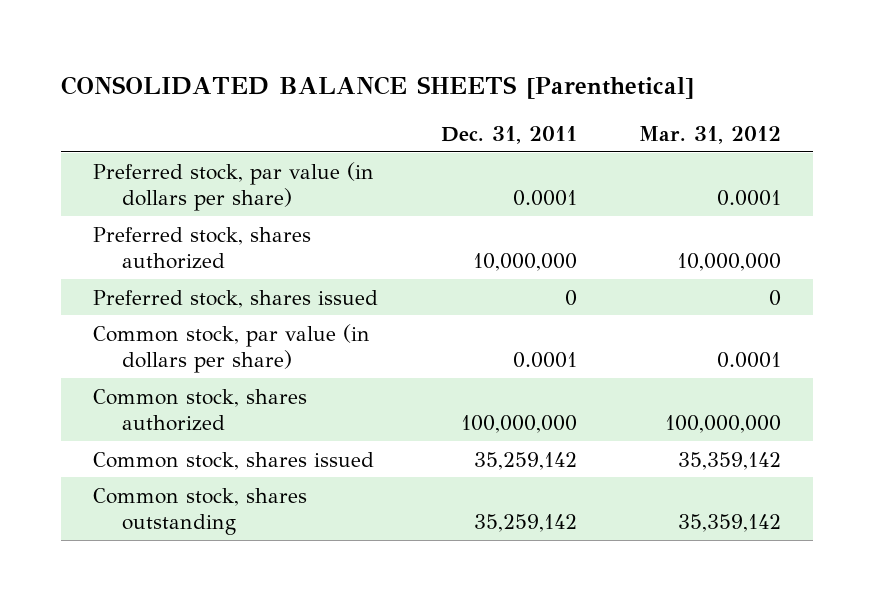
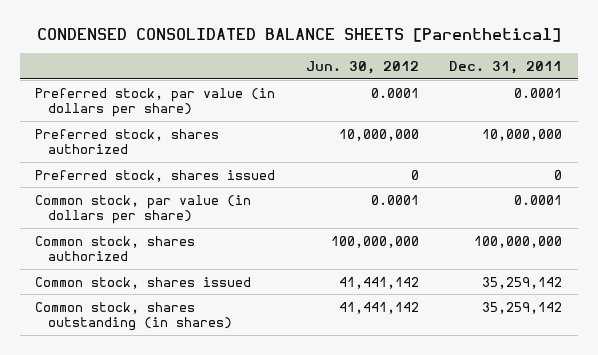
[61,76,695,100] CONSOLIDATED BALANCE SHEETS [Parenthetical] -> [36,28,561,43] CONDENSED CONSOLIDATED BALANCE SHEETS [Parenthetical]
[639,125,782,144] Mar. 31, 2012 -> none
none -> [305,61,419,75] Jun. 30, 2012
[92,487,307,536] Common stock, shares outstanding -> [35,301,233,332] Common stock, shares outstanding (in shares)

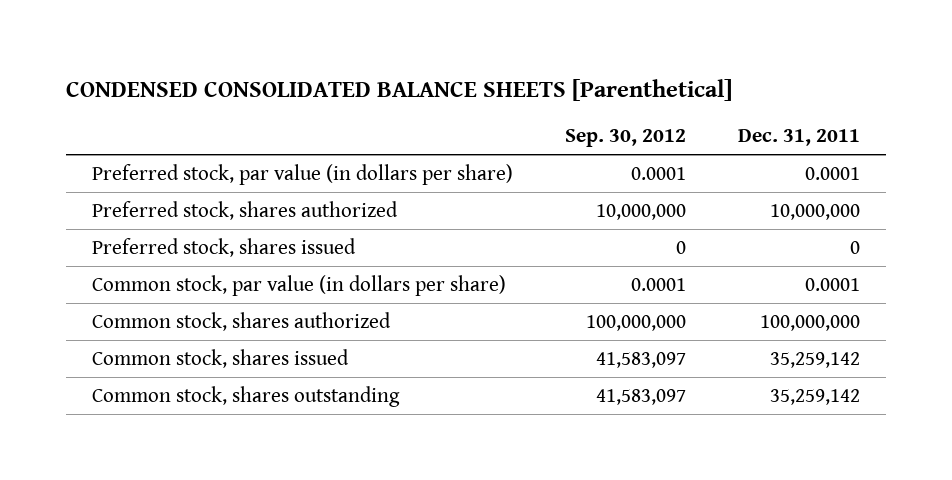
[305,61,419,75] Jun. 30, 2012 -> none
none -> [564,129,686,148] Sep. 30, 2012
[35,301,233,332] Common stock, shares outstanding (in shares) -> [91,385,400,407] Common stock, shares outstanding

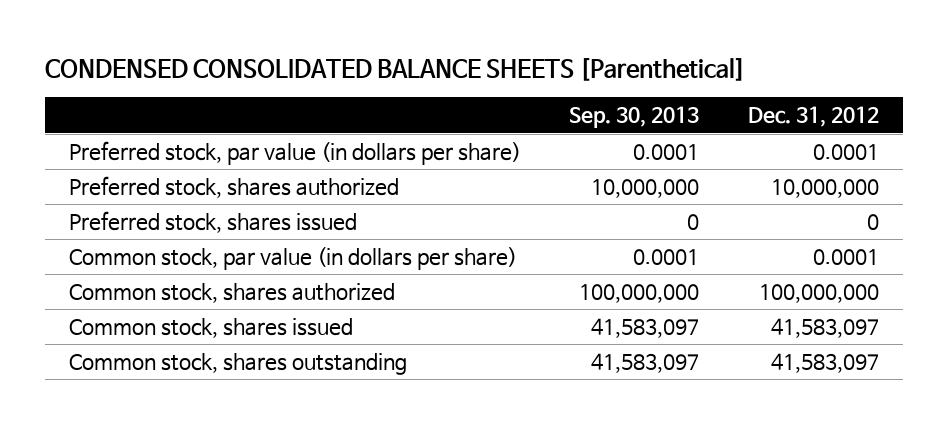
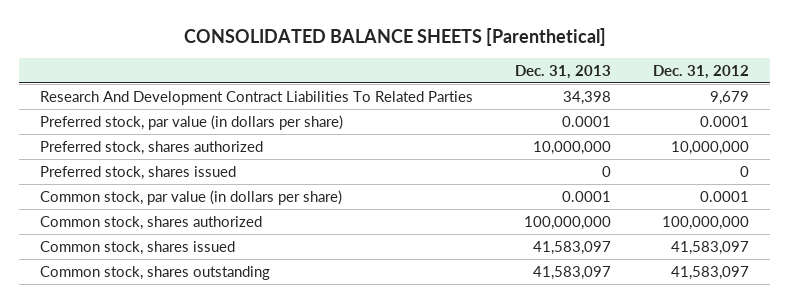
[44,57,746,81] CONDENSED CONSOLIDATED BALANCE SHEETS [Parenthetical] -> [183,27,606,46] CONSOLIDATED BALANCE SHEETS [Parenthetical]
[569,106,700,129] Sep. 30, 2013 -> none
none -> [515,64,612,79] Dec. 31, 2013
none -> [40,90,474,105] Research And Development Contract Liabilities To Related Parties

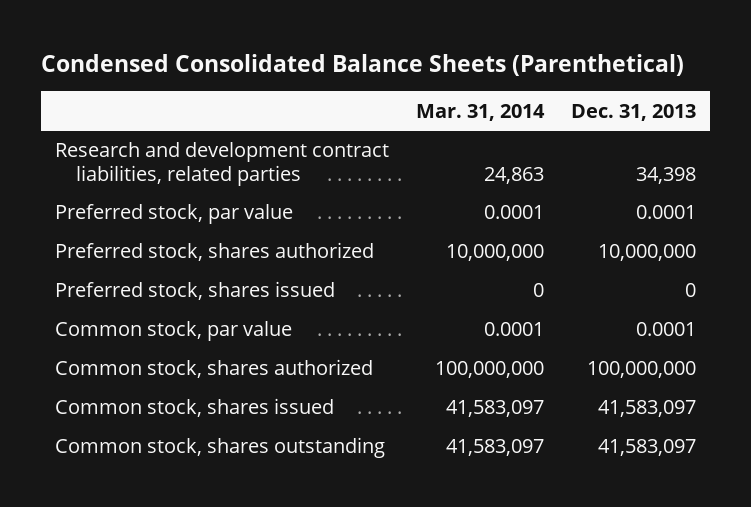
[183,27,606,46] CONSOLIDATED BALANCE SHEETS [Parenthetical] -> [41,53,685,76] Condensed Consolidated Balance Sheets (Parenthetical)
[653,64,750,79] Dec. 31, 2012 -> none
none -> [415,103,545,121] Mar. 31, 2014
[40,90,474,105] Research And Development Contract Liabilities To Related Parties -> [54,142,389,187] Research and development contract liabilities, related parties
[40,114,344,130] Preferred stock, par value (in dollars per share) -> [54,204,293,225] Preferred stock, par value
[40,189,343,205] Common stock, par value (in dollars per share) -> [54,321,292,342] Common stock, par value

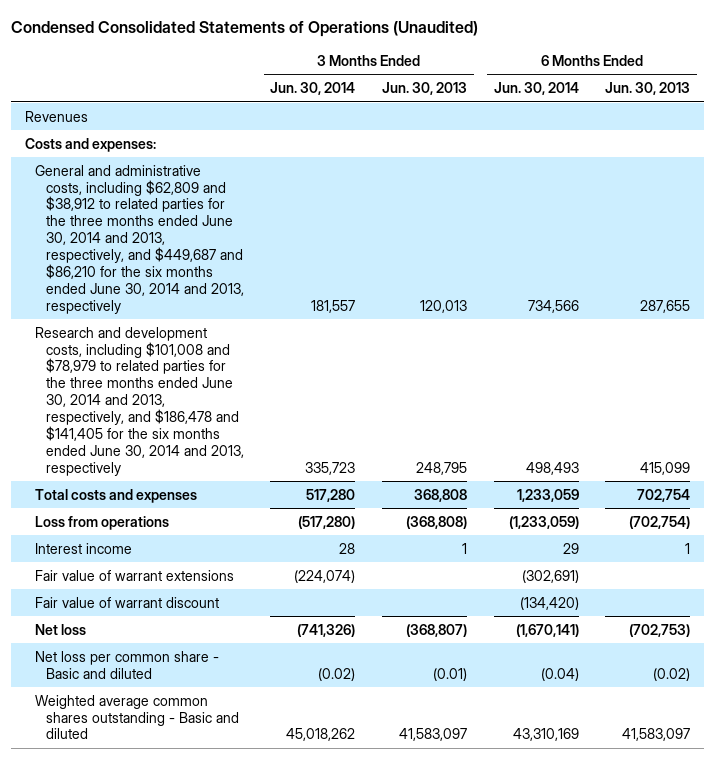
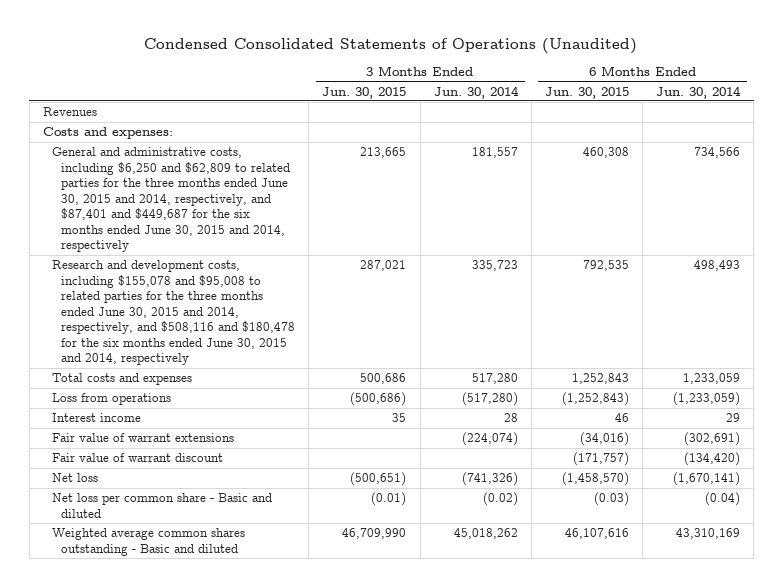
[382,82,468,96] Jun. 30, 2013 -> none
[605,82,691,96] Jun. 30, 2013 -> none
none -> [322,86,407,99] Jun. 30, 2015
none -> [545,86,630,99] Jun. 30, 2015
[35,164,244,314] General and administrative costs, including $62,809 and $38,912 to related parties for the three months ended June 30, 2014 and 2013, respectively, and $449,687 and $86,210 for the six months ended June 30, 2014 and 2013, respectively -> [51,147,291,253] General and administrative costs, including $6,250 and $62,809 to related parties for the three months ended June 30, 2015 and 2014, respectively, and $87,401 and $449,687 for the six months ended June 30, 2015 and 2014, respectively
[35,326,244,476] Research and development costs, including $101,008 and $78,979 to related parties for the three months ended June 30, 2014 and 2013, respectively, and $186,478 and $141,405 for the six months ended June 30, 2014 and 2013, respectively -> [51,260,296,366] Research and development costs, including $155,078 and $95,008 to related parties for the three months ended June 30, 2015 and 2014, respectively, and $508,116 and $180,478 for the six months ended June 30, 2015 and 2014, respectively

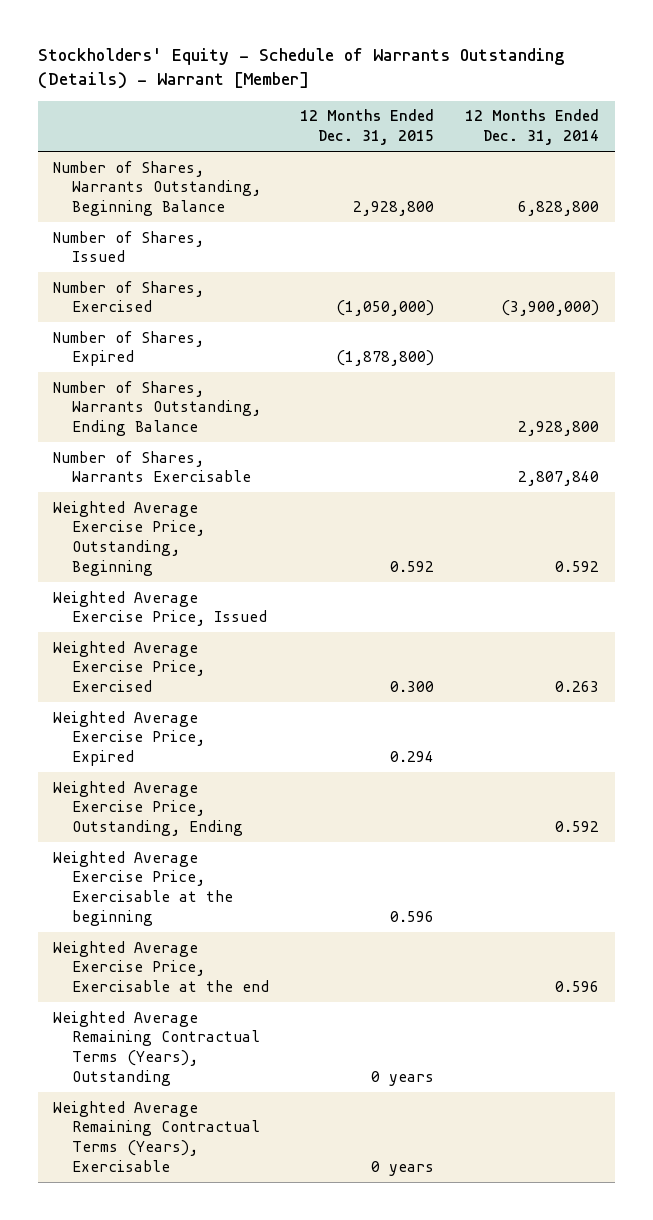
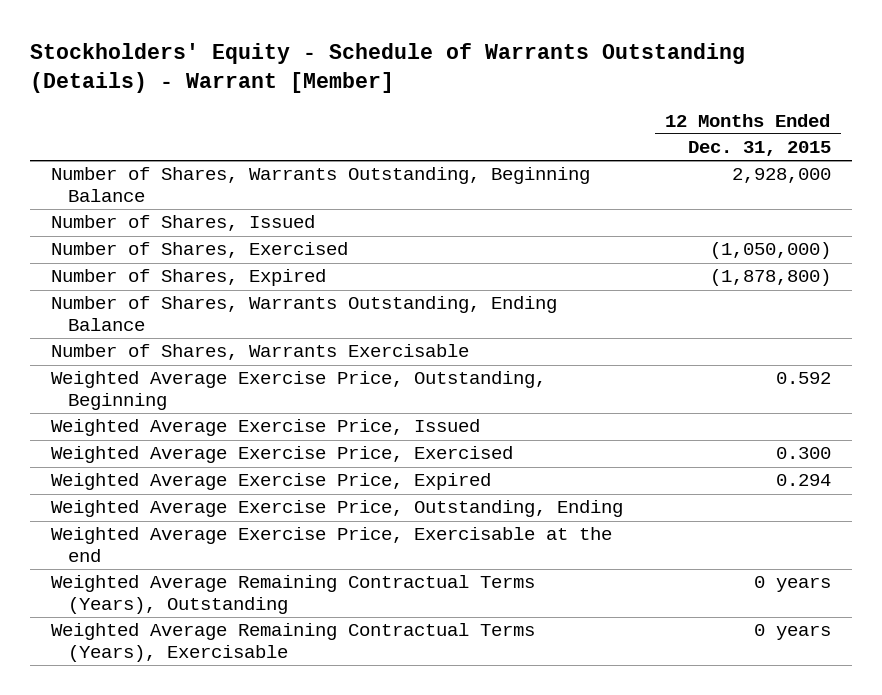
[465,109,600,146] 12 Months Ended Dec. 31, 2014 -> none
[353,201,435,217] 2,928,800 -> [731,168,831,184] 2,928,000
[53,850,233,927] Weighted Average Exercise Price, Exercisable at the beginning -> none

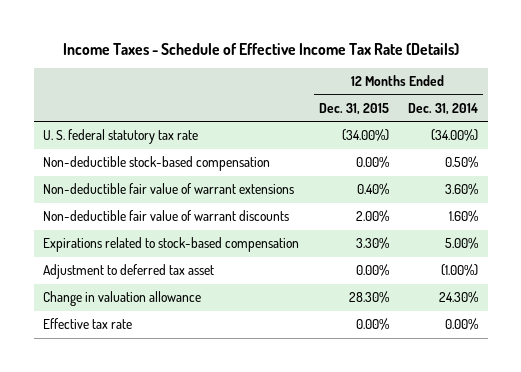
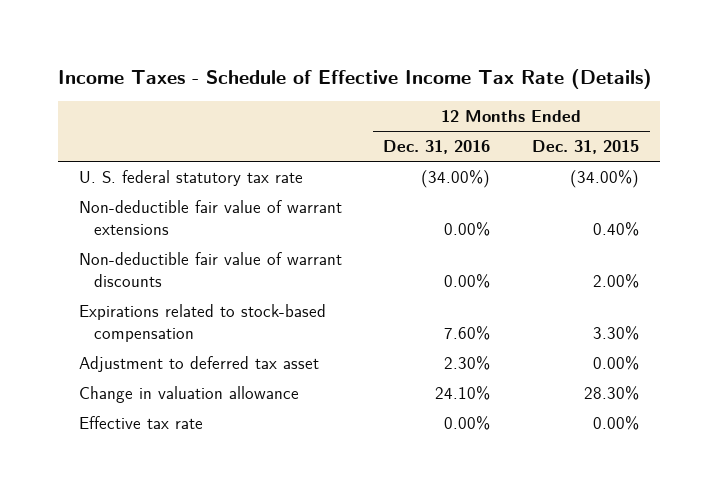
[407,103,478,116] Dec. 31, 2014 -> none
none -> [383,140,491,155] Dec. 31, 2016
[43,156,271,172] Non-deductible stock-based compensation -> none

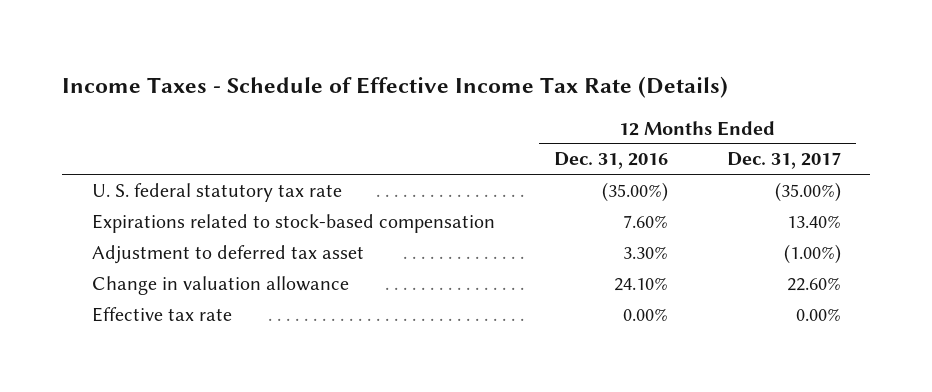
[532,140,640,155] Dec. 31, 2015 -> none
none -> [726,152,841,170] Dec. 31, 2017
[78,199,342,235] Non-deductible fair value of warrant extensions -> none
[78,251,342,287] Non-deductible fair value of warrant discounts -> none
[421,169,491,188] (34.00%) -> [601,181,668,202] (35.00%)
[444,355,491,370] 2.30% -> [622,245,668,259] 3.30%

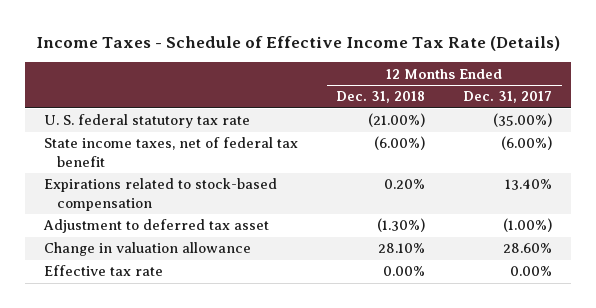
[553,152,668,170] Dec. 31, 2016 -> none
none -> [336,91,426,104] Dec. 31, 2018
none -> [44,137,299,167] State income taxes, net of federal tax benefit
[786,276,841,291] 22.60% -> [503,243,553,254] 28.60%

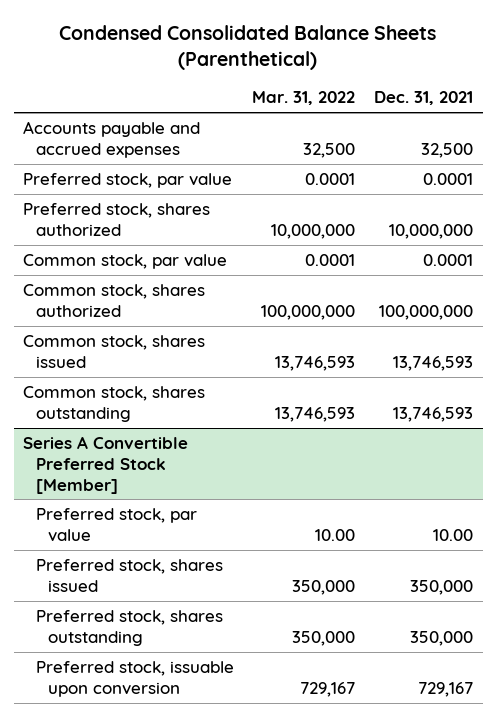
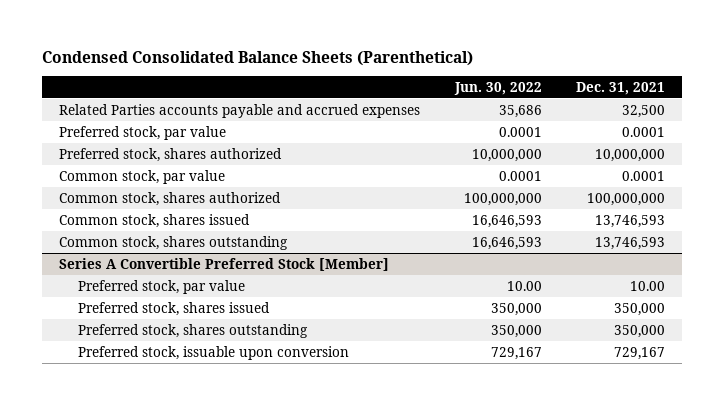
[252,91,356,106] Mar. 31, 2022 -> none
none -> [453,81,542,95] Jun. 30, 2022
[23,120,201,158] Accounts payable and accrued expenses -> [59,103,421,118] Related Parties accounts payable and accrued expenses

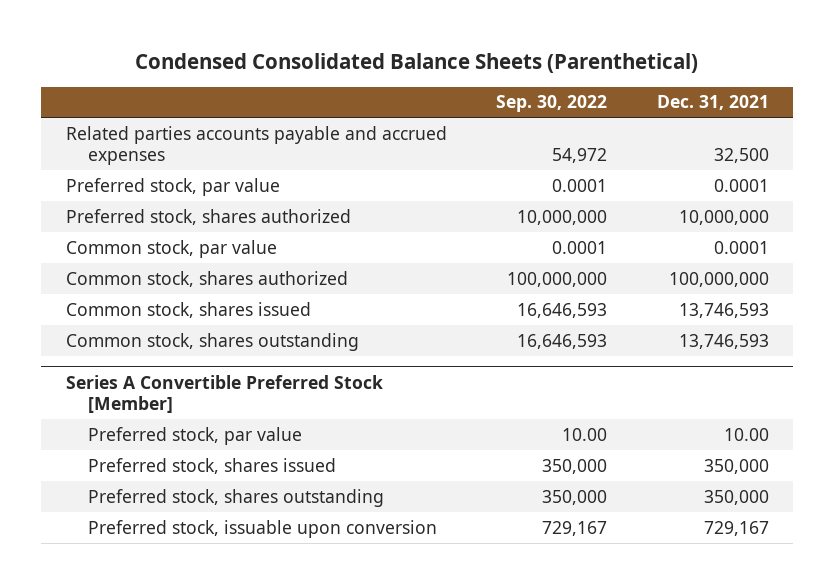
[453,81,542,95] Jun. 30, 2022 -> none
none -> [496,95,608,113] Sep. 30, 2022
[59,103,421,118] Related Parties accounts payable and accrued expenses -> [66,125,448,166] Related parties accounts payable and accrued expenses

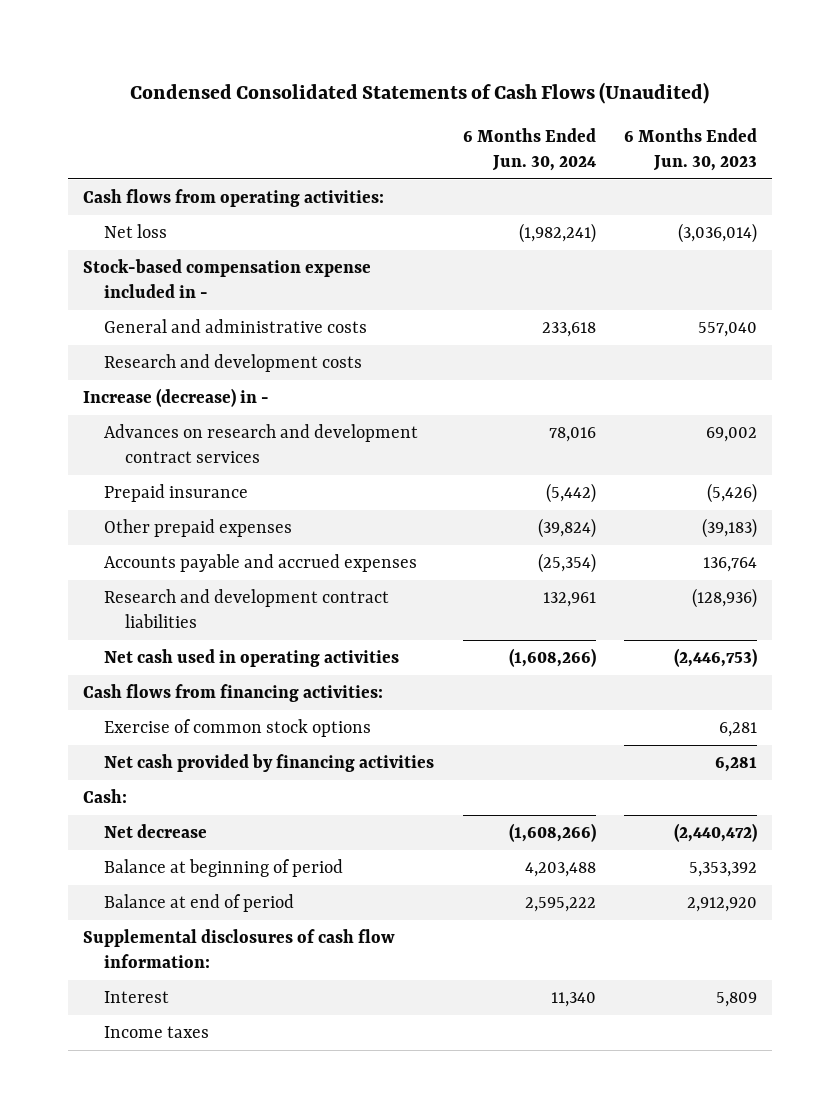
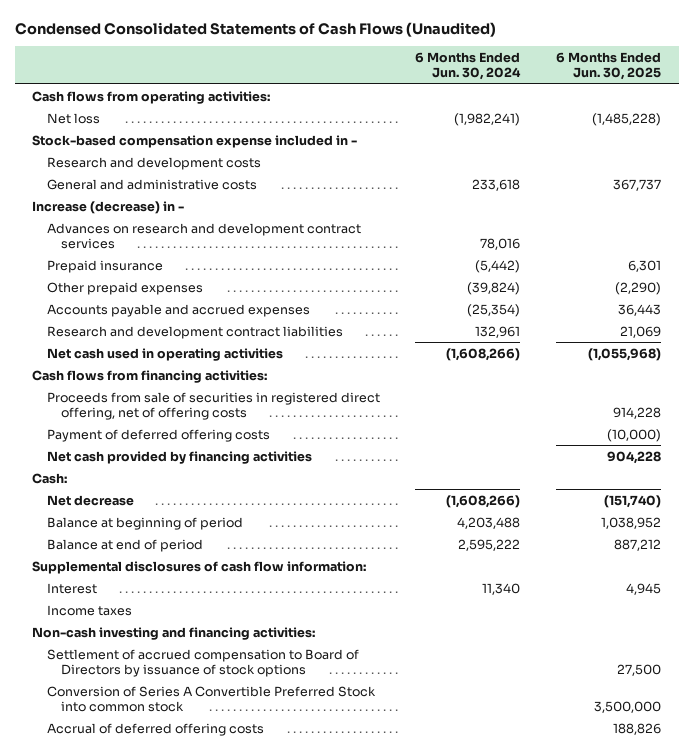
[624,128,758,172] 6 Months Ended Jun. 30, 2023 -> none
none -> [555,52,661,81] 6 Months Ended Jun. 30, 2025
[103,319,367,334] General and administrative costs -> [46,178,257,190] General and administrative costs
[103,719,371,738] Exercise of common stock options -> none
none -> [46,391,380,420] Proceeds from sale of securities in registered direct offering, net of offering costs
none -> [46,428,270,442] Payment of deferred offering costs
none -> [32,626,316,640] Non-cash investing and financing activities:
none -> [46,648,359,677] Settlement of accrued compensation to Board of Directors by issuance of stock options
none -> [46,685,376,712] Conversion of Series A Convertible Preferred Stock into common stock
none -> [46,722,264,736] Accrual of deferred offering costs

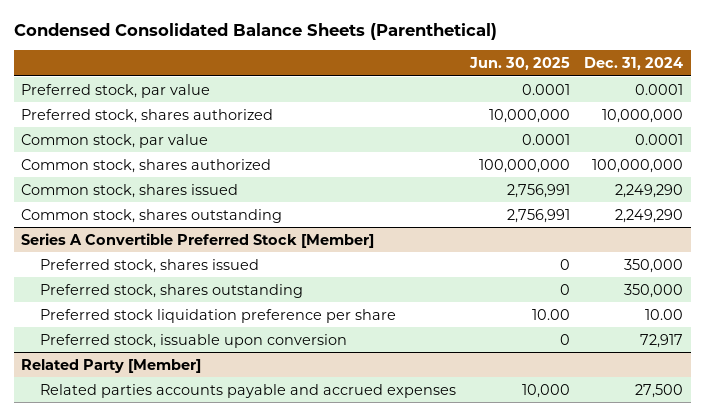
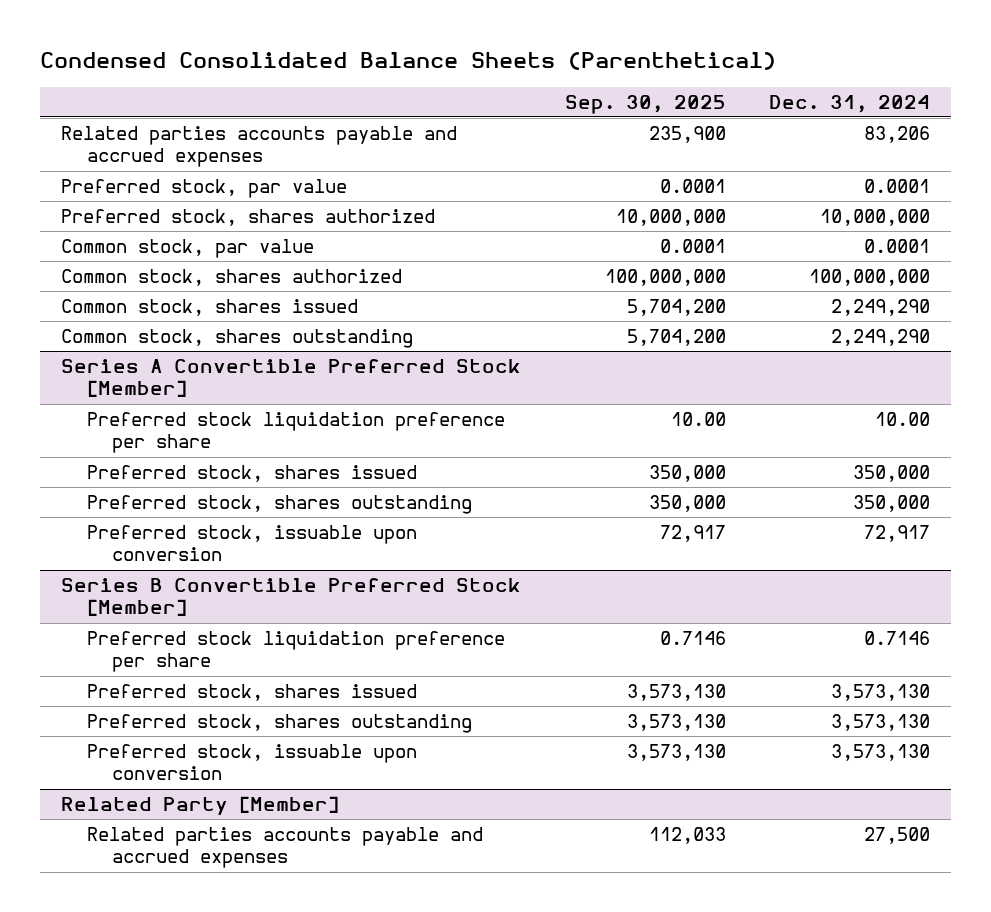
[469,56,571,70] Jun. 30, 2025 -> none
none -> [564,94,726,114] Sep. 30, 2025
none -> [61,126,458,168] Related parties accounts payable and accrued expenses
[39,308,396,323] Preferred stock liquidation preference per share -> [86,412,505,454] Preferred stock liquidation preference per share
none -> [61,578,522,617] Series B Convertible Preferred Stock [Member]
none -> [86,631,505,673] Preferred stock liquidation preference per share
none -> [86,684,417,702] Preferred stock, shares issued
none -> [86,714,472,734] Preferred stock, shares outstanding
none -> [86,744,417,781] Preferred stock, issuable upon conversion

